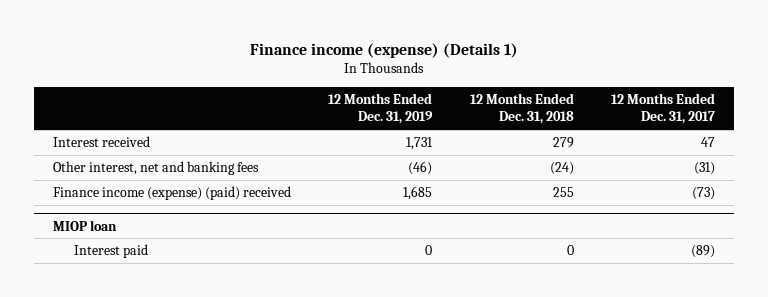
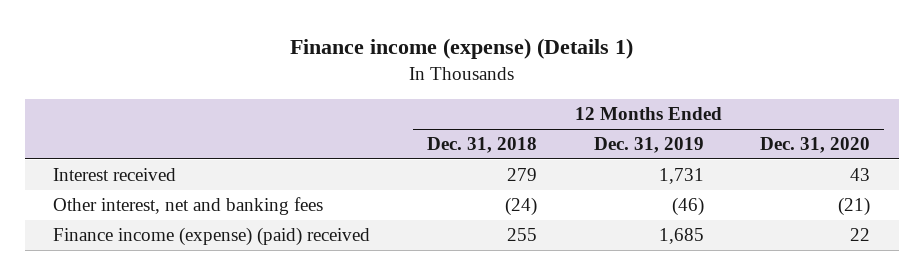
[611,92,716,125] 12 Months Ended Dec. 31, 2017 -> none
none -> [760,137,871,154] Dec. 31, 2020
[52,219,117,231] MIOP loan -> none
[74,244,149,259] Interest paid -> none

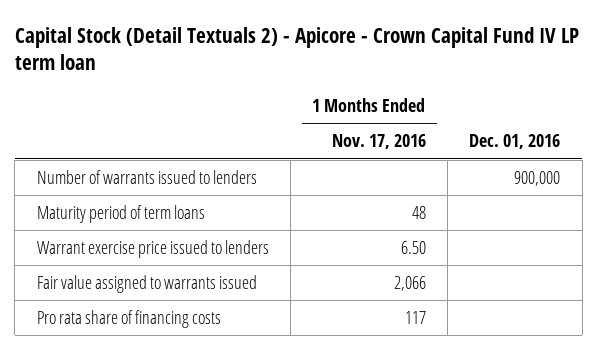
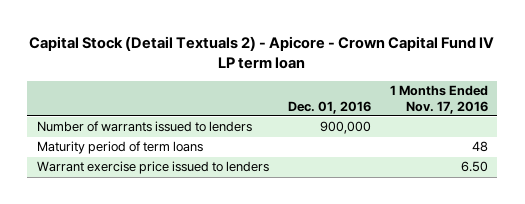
[36,274,257,293] Fair value assigned to warrants issued -> none
[36,309,221,328] Pro rata share of financing costs -> none

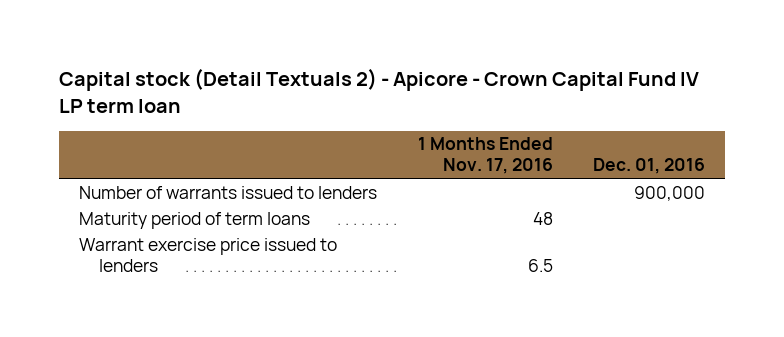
[29,35,495,69] Capital Stock (Detail Textuals 2) - Apicore - Crown Capital Fund IV LP term loan -> [58,67,699,114] Capital stock (Detail Textuals 2) - Apicore - Crown Capital Fund IV LP term loan
[460,161,488,173] 6.50 -> [527,258,553,272] 6.5

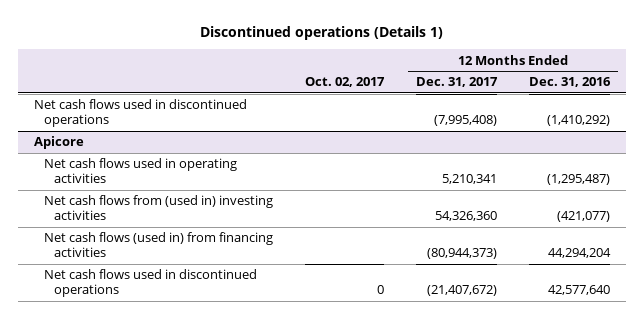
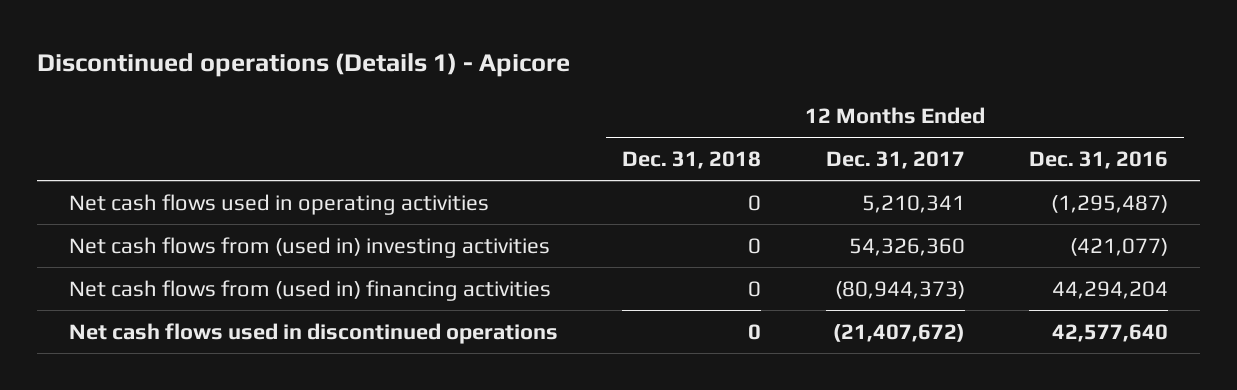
[199,25,443,40] Discontinued operations (Details 1) -> [36,53,570,78] Discontinued operations (Details 1) - Apicore
[304,77,385,88] Oct. 02, 2017 -> none
none -> [622,151,762,170] Dec. 31, 2018
[33,99,247,128] Net cash flows used in discontinued operations -> none
[33,136,84,150] Apicore -> none
[43,232,273,258] Net cash flows (used in) from financing activities -> [69,279,552,301] Net cash flows from (used in) financing activities

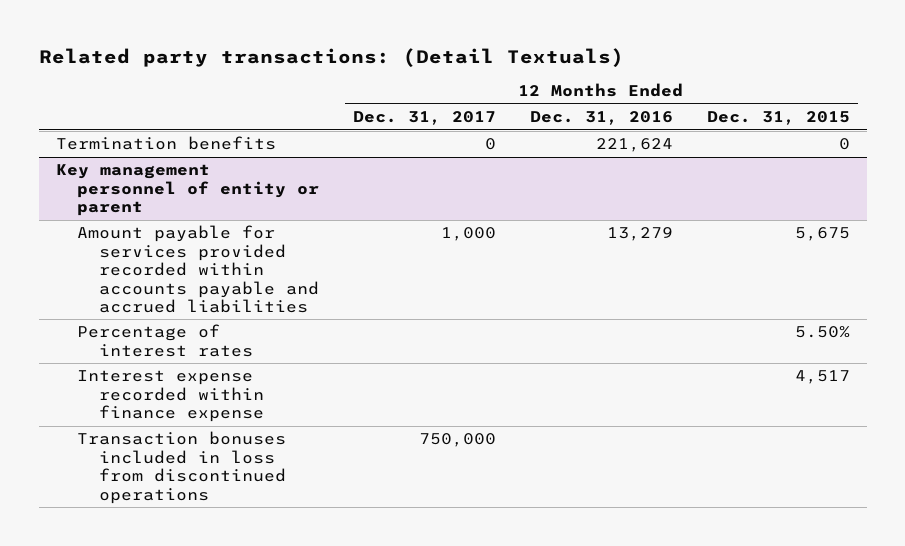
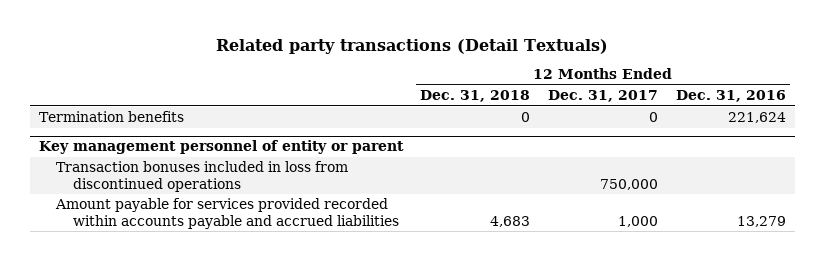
[38,47,624,67] Related party transactions: (Detail Textuals) -> [216,38,609,54] Related party transactions (Detail Textuals)
[706,111,850,126] Dec. 31, 2015 -> none
none -> [420,90,531,103] Dec. 31, 2018
[77,324,253,357] Percentage of interest rates -> none
[77,370,264,423] Interest expense recorded within finance expense -> none
[77,225,319,314] Amount payable for services provided recorded within accounts payable and accrued liabilities -> [54,198,399,229] Amount payable for services provided recorded within accounts payable and accrued liabilities

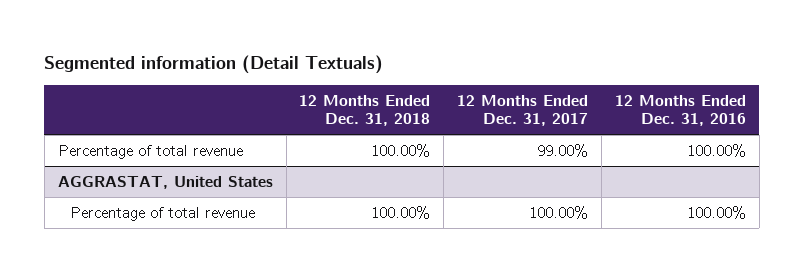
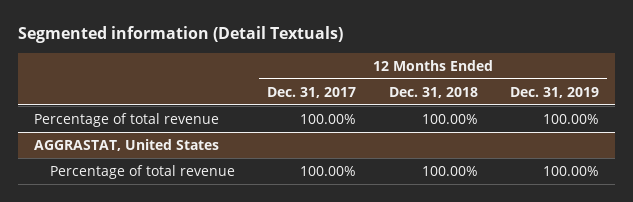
[614,94,746,127] 12 Months Ended Dec. 31, 2016 -> none
none -> [509,86,599,98] Dec. 31, 2019
[537,143,589,157] 99.00% -> [300,113,357,124] 100.00%

